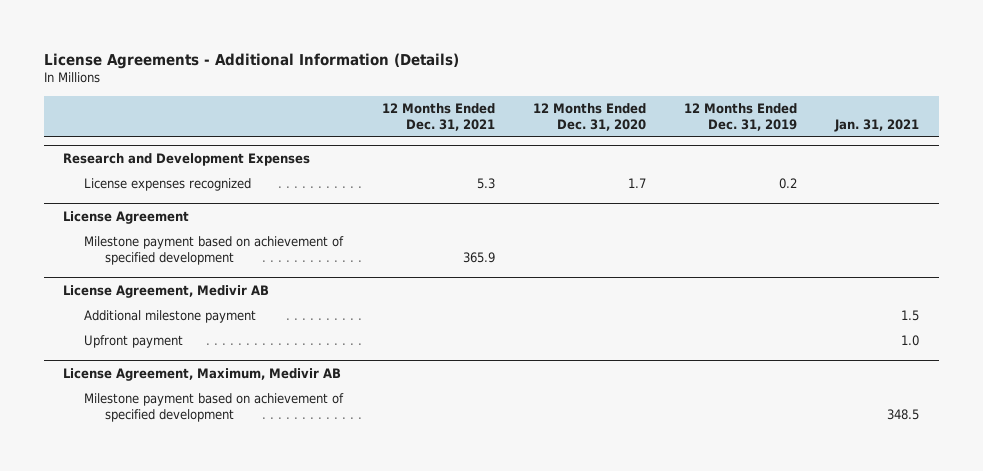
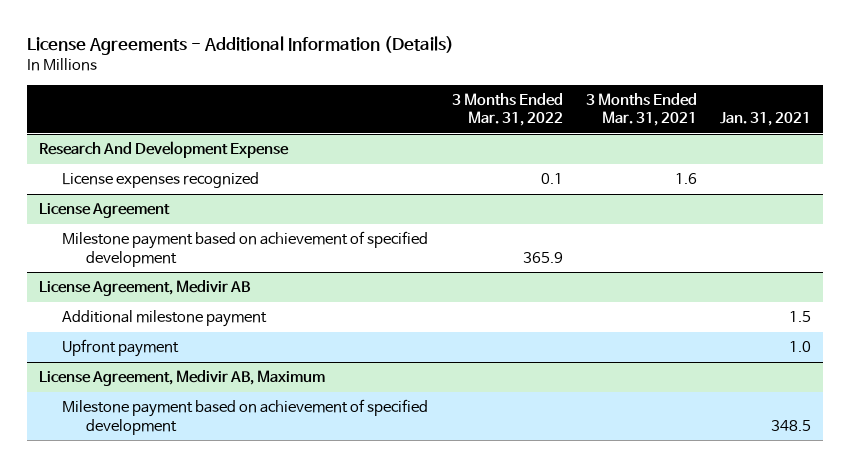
[381,103,495,131] 12 Months Ended Dec. 31, 2021 -> none
[532,103,646,131] 12 Months Ended Dec. 31, 2020 -> none
[684,103,798,131] 12 Months Ended Dec. 31, 2019 -> none
none -> [451,92,563,127] 3 Months Ended Mar. 31, 2022
none -> [585,92,697,127] 3 Months Ended Mar. 31, 2021
[63,153,311,167] Research and Development Expenses -> [38,141,289,159] Research And Development Expense
[63,368,342,382] License Agreement, Maximum, Medivir AB -> [38,370,325,387] License Agreement, Medivir AB, Maximum

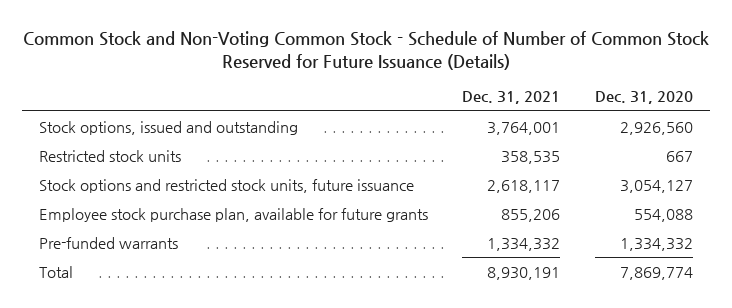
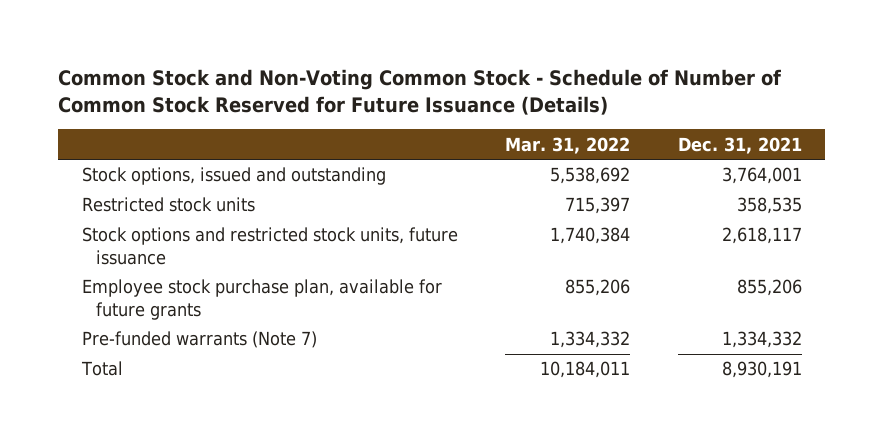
[594,91,693,105] Dec. 31, 2020 -> none
none -> [505,136,631,154] Mar. 31, 2022
[38,236,178,249] Pre-funded warrants -> [82,331,318,349] Pre-funded warrants (Note 7)

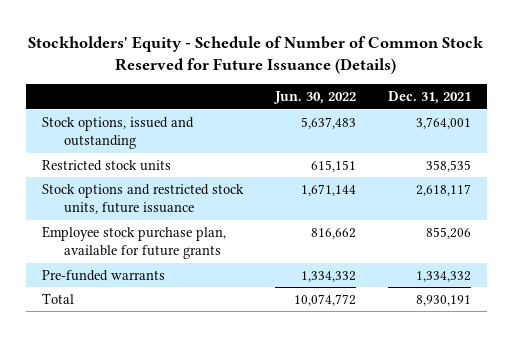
[58,69,782,116] Common Stock and Non-Voting Common Stock - Schedule of Number of Common Stock Reserved for Future Issuance (Details) -> [28,36,484,75] Stockholders' Equity - Schedule of Number of Common Stock Reserved for Future Issuance (Details)
[505,136,631,154] Mar. 31, 2022 -> none
none -> [272,91,356,105] Jun. 30, 2022
[82,331,318,349] Pre-funded warrants (Note 7) -> [41,269,165,281] Pre-funded warrants

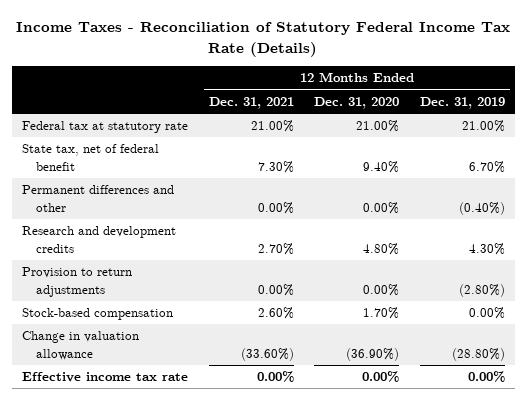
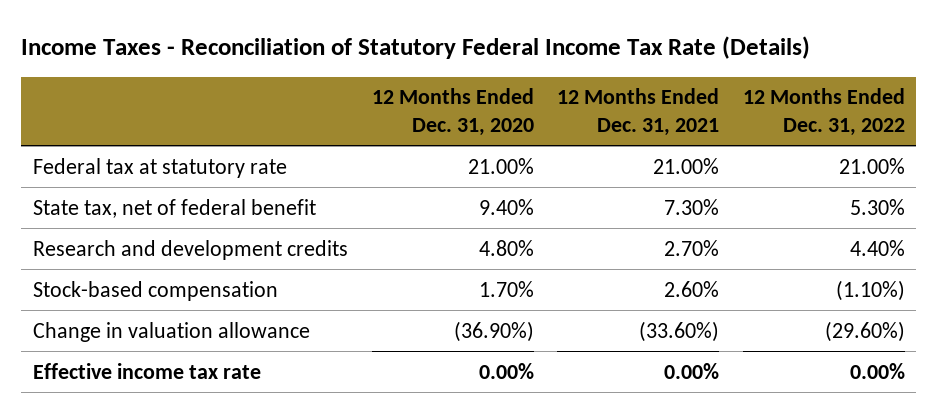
[419,96,505,109] Dec. 31, 2019 -> none
none -> [742,88,905,136] 12 Months Ended Dec. 31, 2022
[22,185,175,212] Permanent differences and other -> none
[22,267,133,297] Provision to return adjustments -> none

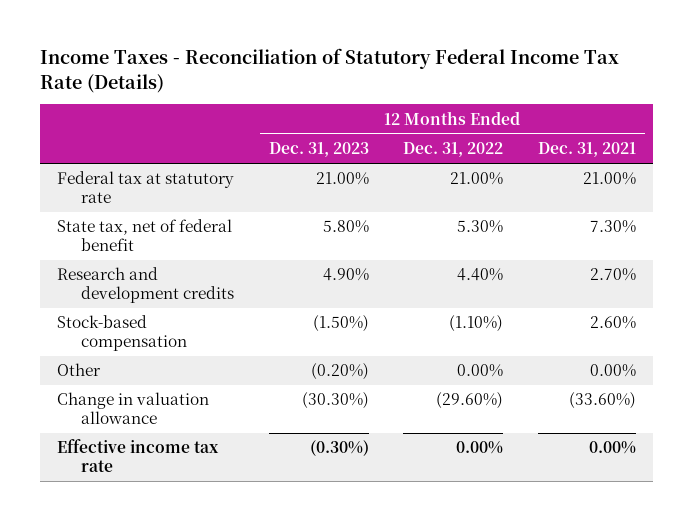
[371,88,534,136] 12 Months Ended Dec. 31, 2020 -> none
none -> [268,142,369,158] Dec. 31, 2023
none -> [57,363,102,377] Other

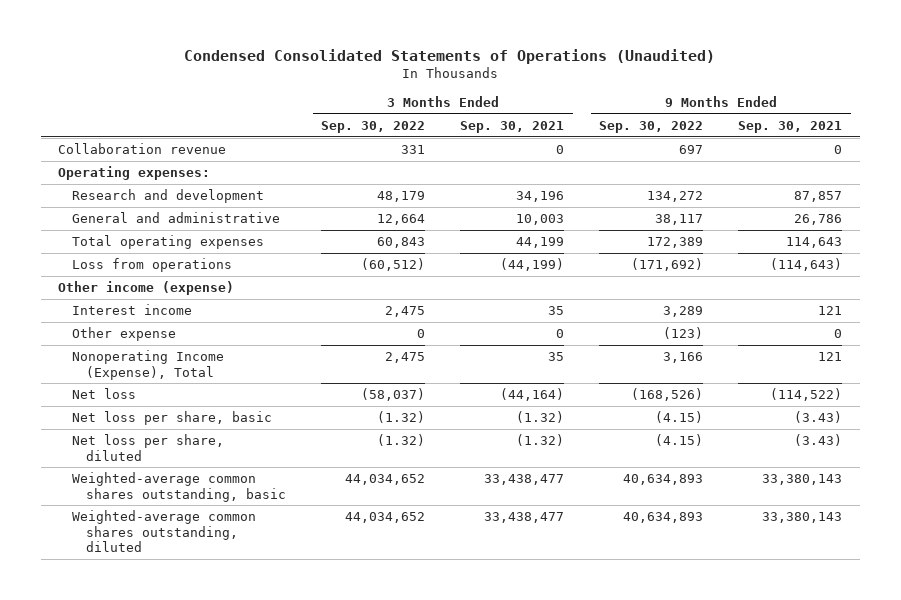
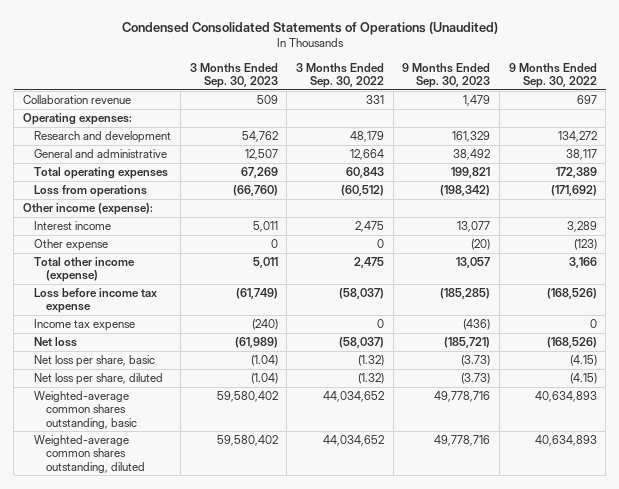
[460,120,565,133] Sep. 30, 2021 -> none
[738,120,843,133] Sep. 30, 2021 -> none
none -> [189,62,278,89] 3 Months Ended Sep. 30, 2023
none -> [402,62,491,89] 9 Months Ended Sep. 30, 2023
[58,281,235,296] Other income (expense) -> [22,203,153,216] Other income (expense):
[72,350,225,380] Nonoperating Income (Expense), Total -> [34,257,136,283] Total other income (expense)
none -> [34,288,158,314] Loss before income tax expense
none -> [34,319,136,332] Income tax expense

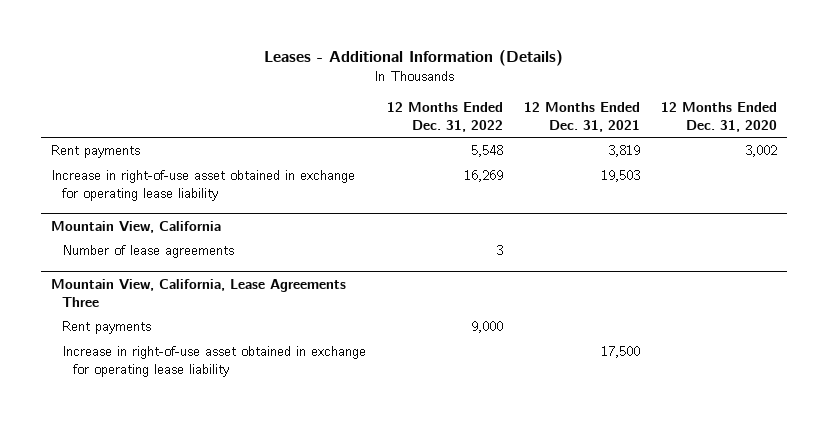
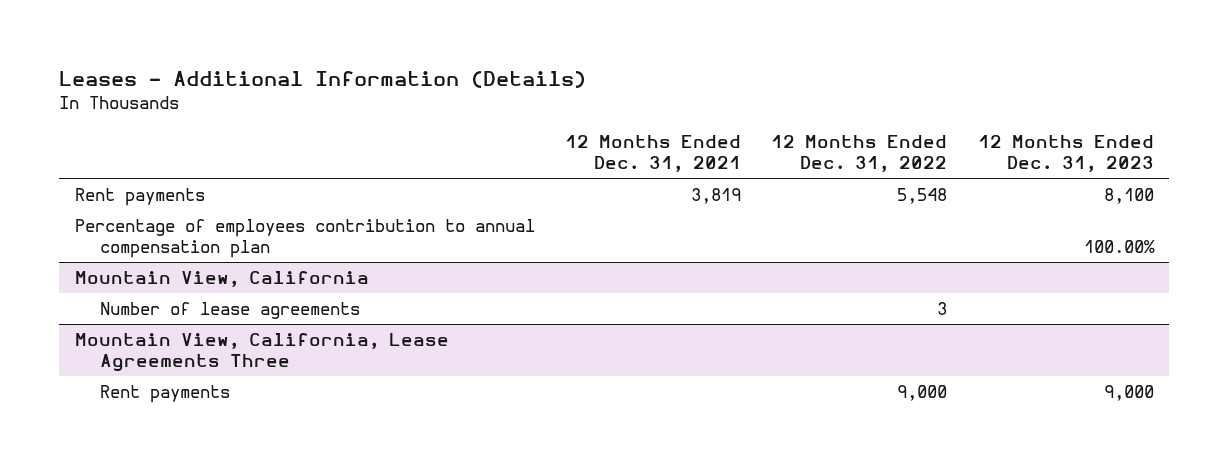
[660,101,777,132] 12 Months Ended Dec. 31, 2020 -> none
none -> [977,135,1154,172] 12 Months Ended Dec. 31, 2023
[51,170,356,201] Increase in right-of-use asset obtained in exchange for operating lease liability -> none
none -> [74,219,535,258] Percentage of employees contribution to annual compensation plan
[61,346,366,377] Increase in right-of-use asset obtained in exchange for operating lease liability -> none

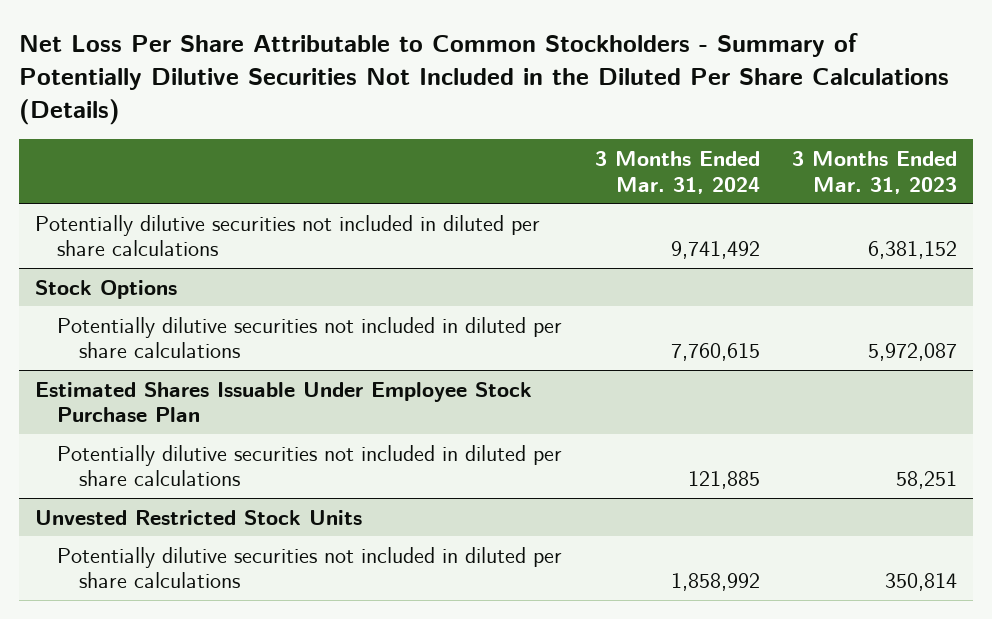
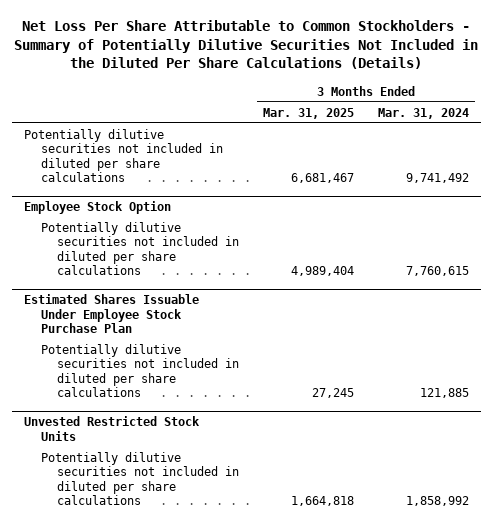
[792,151,958,194] 3 Months Ended Mar. 31, 2023 -> none
none -> [263,107,355,119] Mar. 31, 2025
[35,279,178,299] Stock Options -> [23,201,171,215] Employee Stock Option

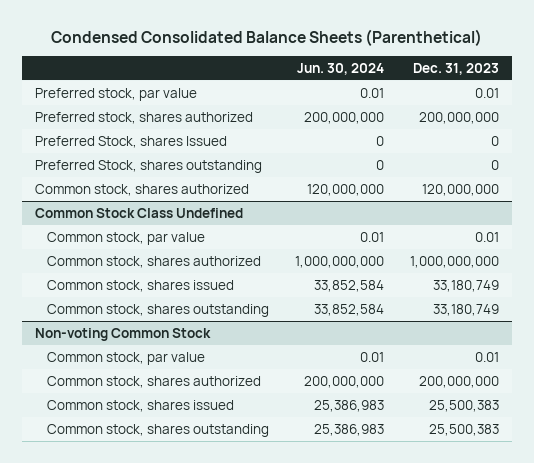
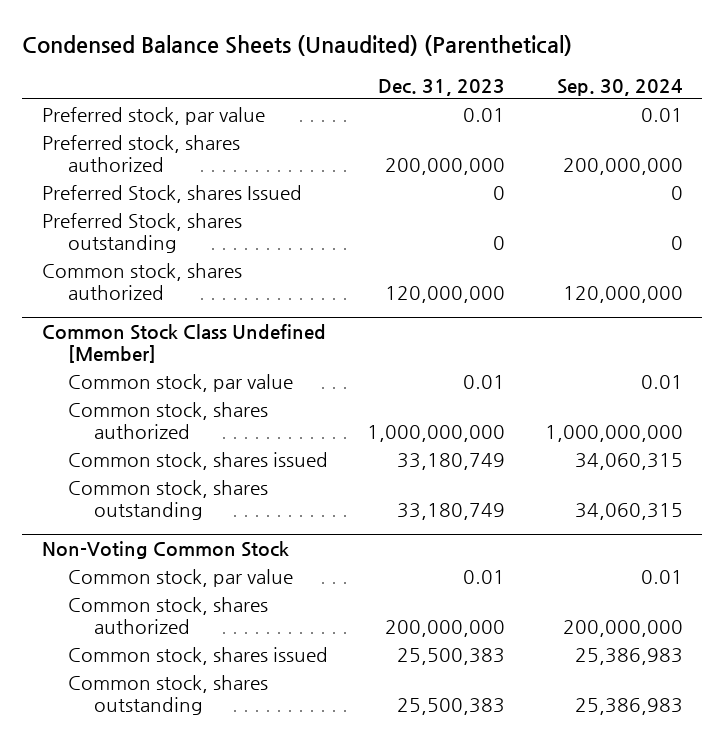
[50,28,482,46] Condensed Consolidated Balance Sheets (Parenthetical) -> [22,34,573,56] Condensed Balance Sheets (Unaudited) (Parenthetical)
[296,63,384,76] Jun. 30, 2024 -> none
none -> [556,78,683,96] Sep. 30, 2024
[35,207,244,218] Common Stock Class Undefined -> [41,323,326,364] Common Stock Class Undefined [Member]
[35,327,212,341] Non-voting Common Stock -> [41,540,289,559] Non-Voting Common Stock

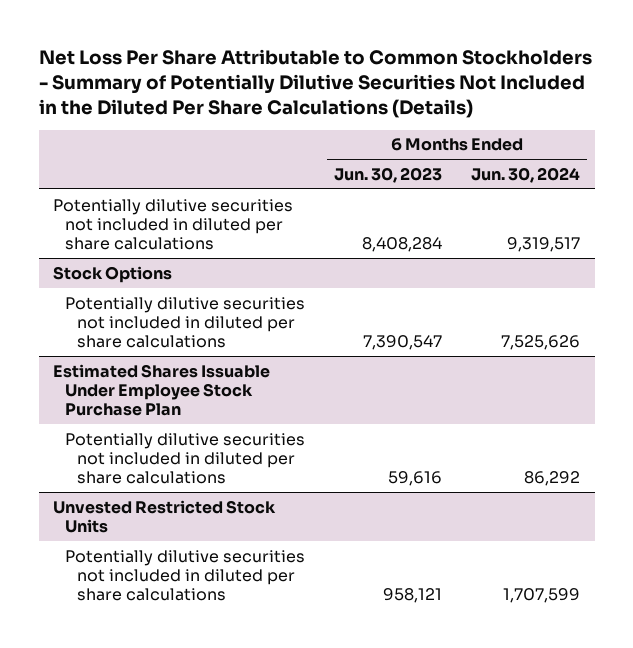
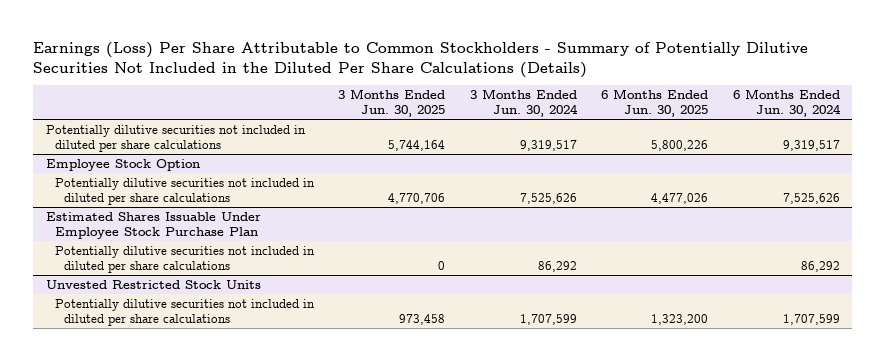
[38,48,592,118] Net Loss Per Share Attributable to Common Stockholders - Summary of Potentially Dilutive Securities Not Included in the Diluted Per Share Calculations (Details) -> [33,41,809,78] Earnings (Loss) Per Share Attributable to Common Stockholders - Summary of Potentially Dilutive Securities Not Included in the Diluted Per Share Calculations (Details)
[334,167,443,184] Jun. 30, 2023 -> none
none -> [338,89,446,117] 3 Months Ended Jun. 30, 2025
none -> [469,89,578,117] 3 Months Ended Jun. 30, 2024
none -> [601,89,709,117] 6 Months Ended Jun. 30, 2025
[53,265,173,283] Stock Options -> [45,158,200,171] Employee Stock Option

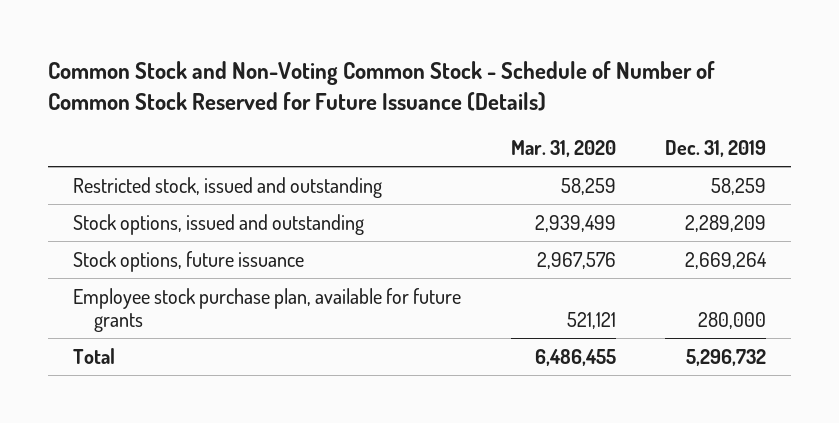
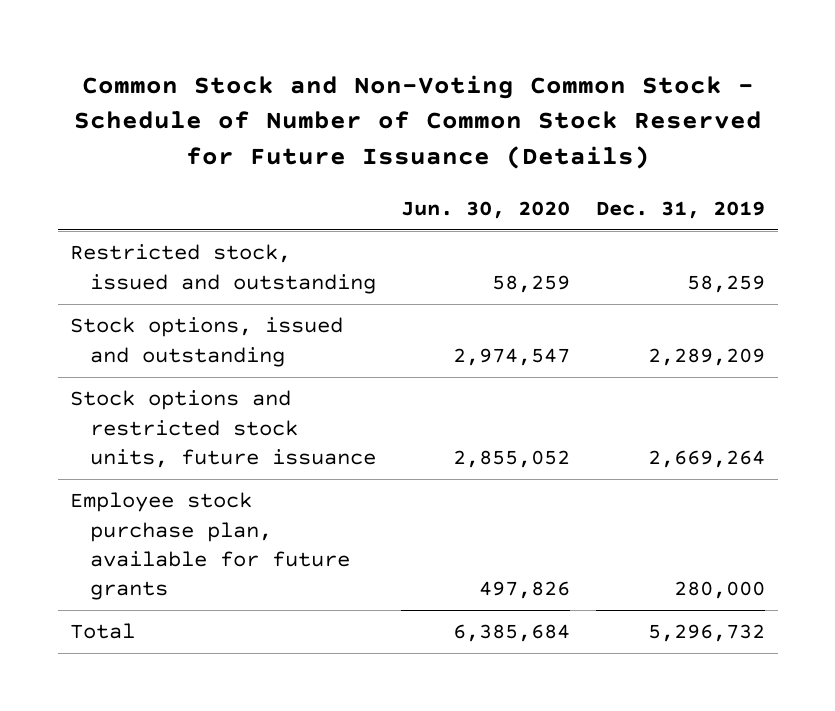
[510,140,616,158] Mar. 31, 2020 -> none
none -> [401,200,571,219] Jun. 30, 2020
[73,250,305,272] Stock options, future issuance -> [70,390,377,468] Stock options and restricted stock units, future issuance

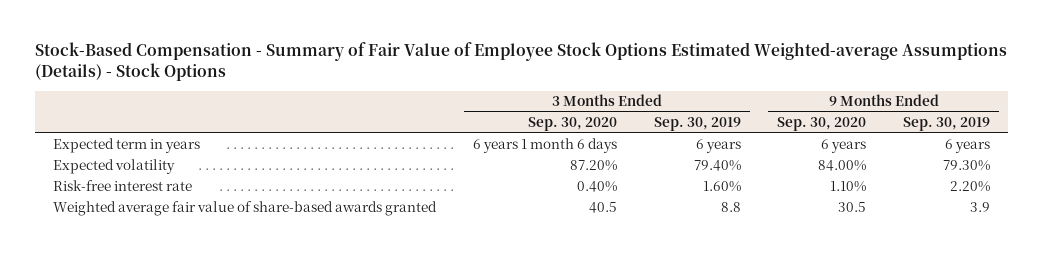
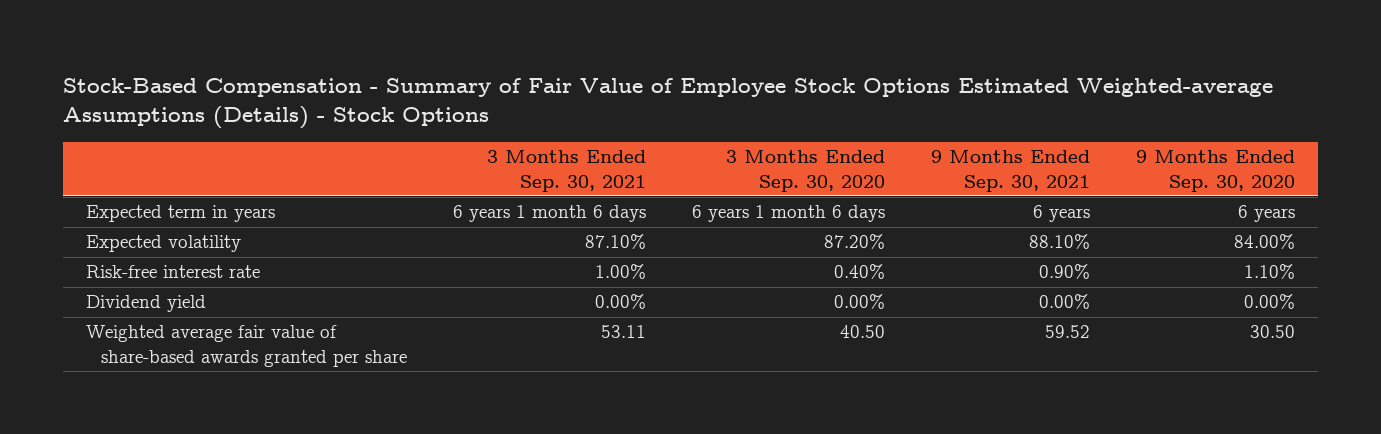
[653,117,741,132] Sep. 30, 2019 -> none
[902,117,990,132] Sep. 30, 2019 -> none
none -> [486,149,646,192] 3 Months Ended Sep. 30, 2021
none -> [931,149,1091,192] 9 Months Ended Sep. 30, 2021
none -> [85,295,206,313] Dividend yield
[53,201,438,217] Weighted average fair value of share-based awards granted -> [85,325,407,368] Weighted average fair value of share-based awards granted per share
[588,202,617,214] 40.5 -> [840,325,886,339] 40.50
[838,202,867,213] 30.5 -> [1250,325,1296,339] 30.50

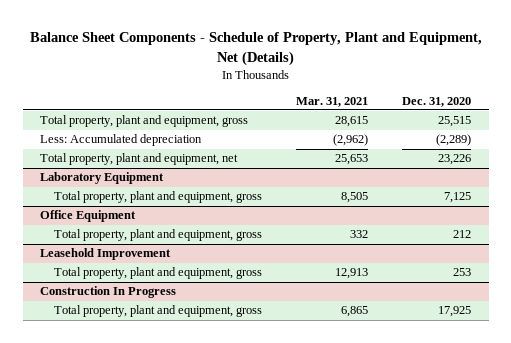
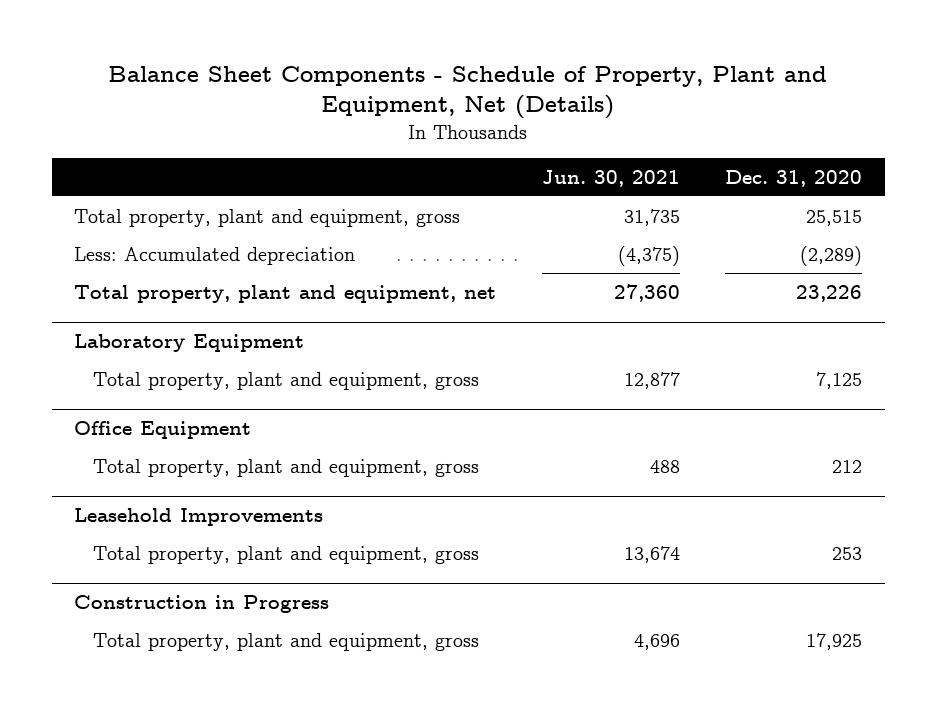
[296,96,369,107] Mar. 31, 2021 -> none
none -> [541,169,680,187] Jun. 30, 2021
[39,248,171,261] Leasehold Improvement -> [74,508,324,527] Leasehold Improvements
[39,286,176,299] Construction In Progress -> [74,595,330,614] Construction in Progress

